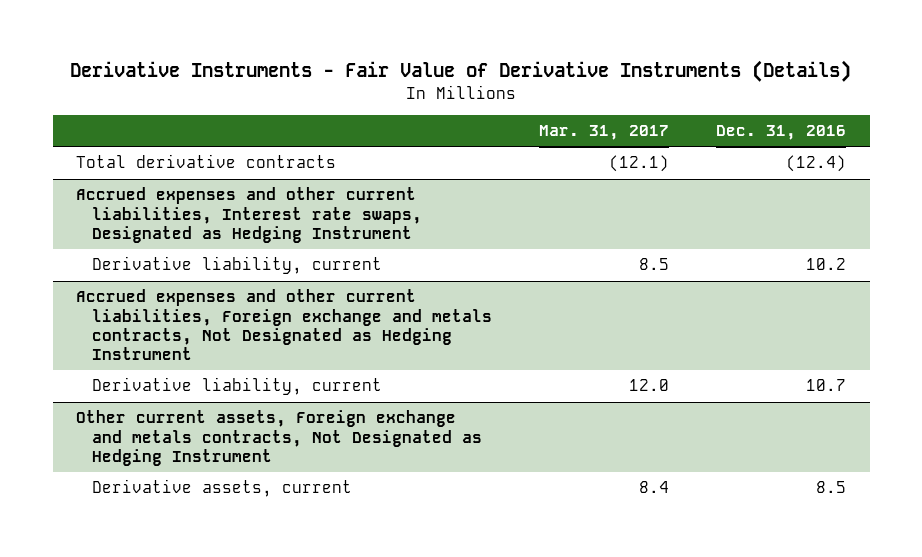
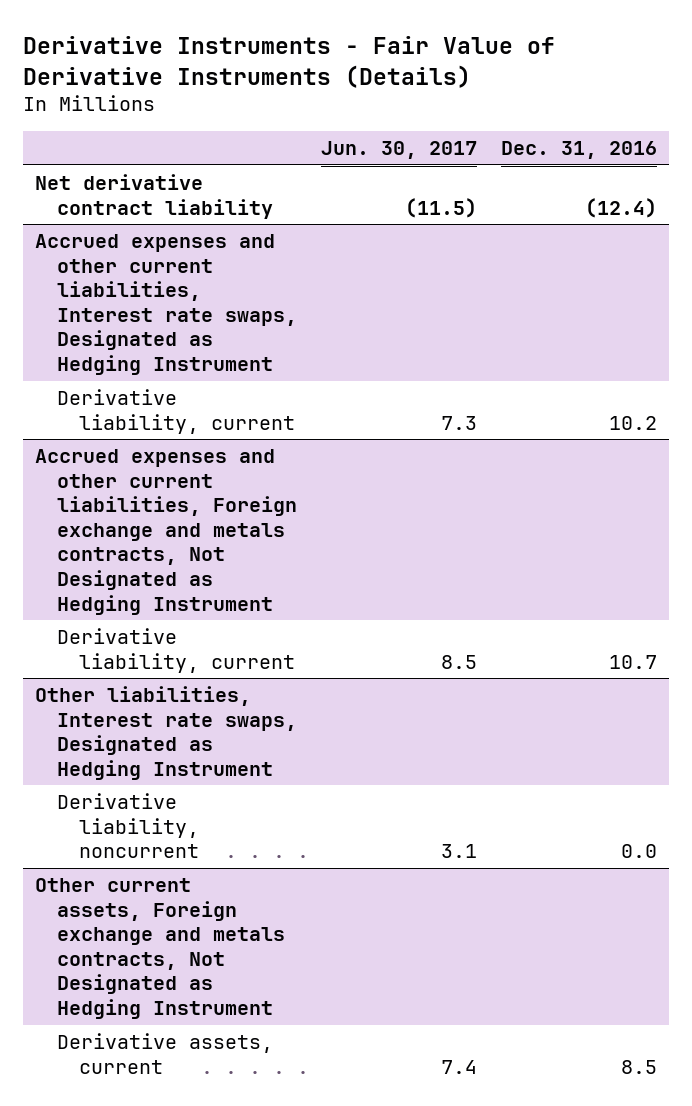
[539,125,670,141] Mar. 31, 2017 -> none
none -> [320,141,477,160] Jun. 30, 2017
[75,154,336,169] Total derivative contracts -> [35,173,273,219] Net derivative contract liability
none -> [35,685,297,780] Other liabilities, Interest rate swaps, Designated as Hedging Instrument
none -> [56,792,199,859] Derivative liability, noncurrent

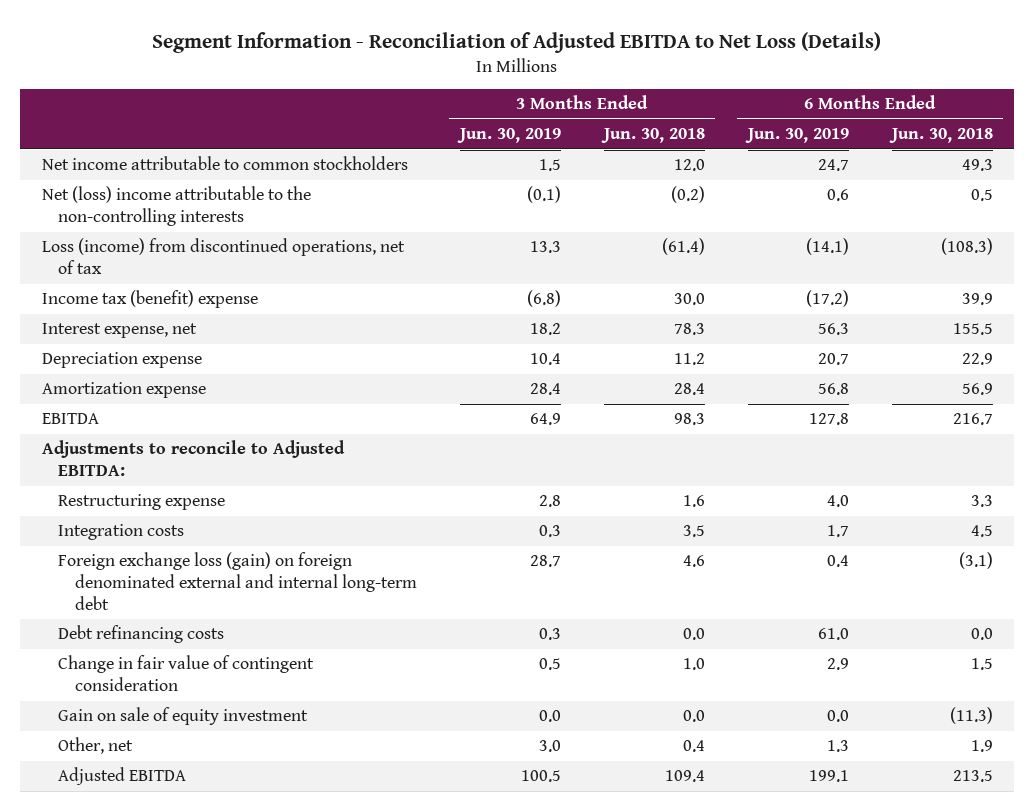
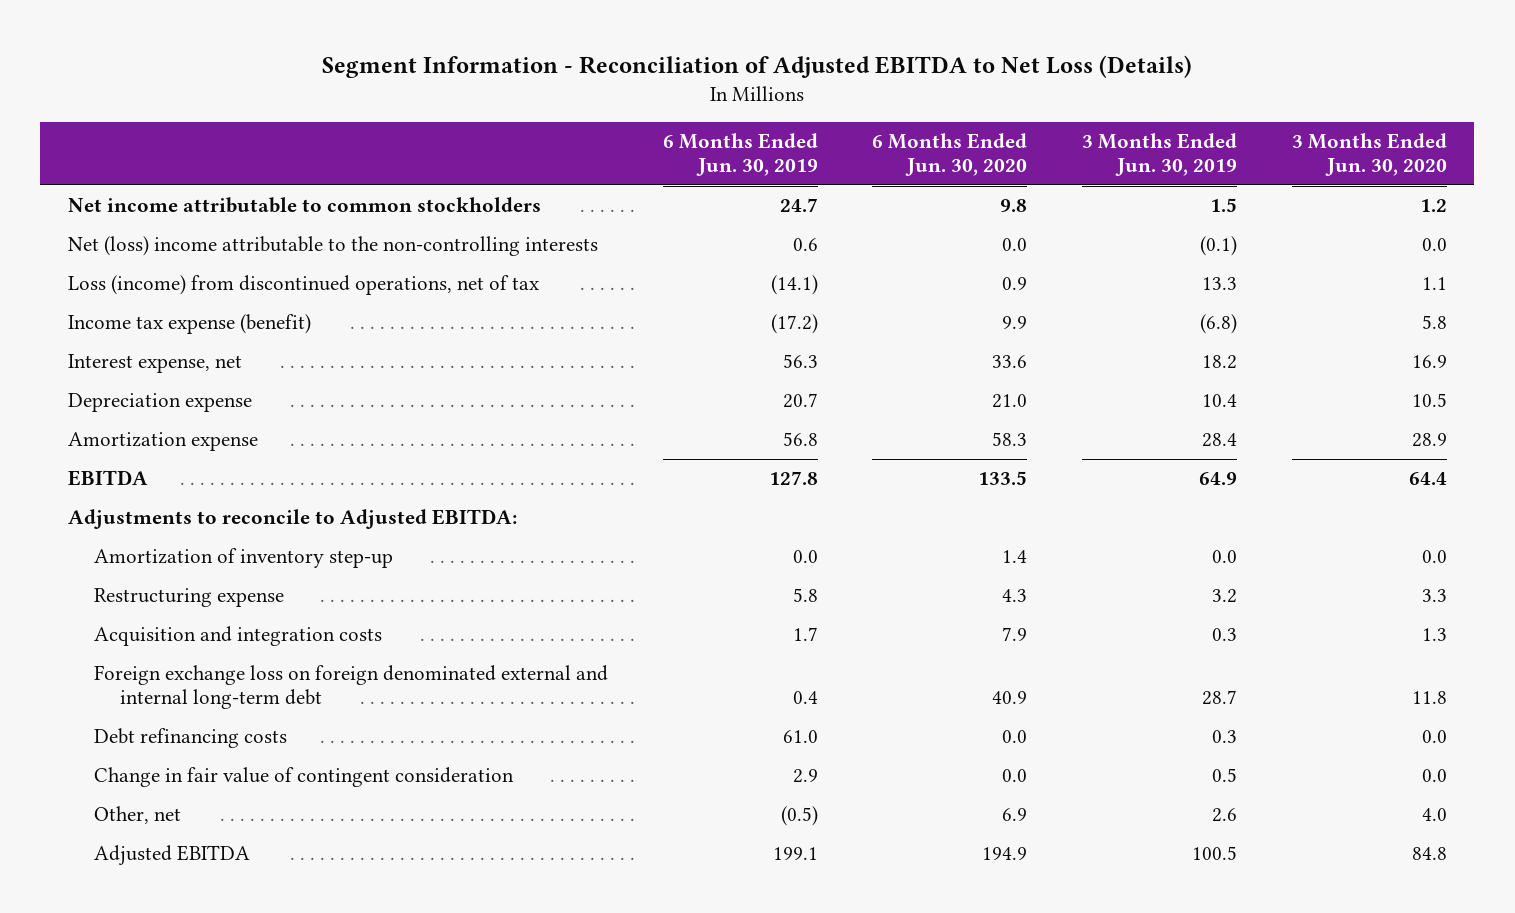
[600,128,705,144] Jun. 30, 2018 -> none
[888,128,993,144] Jun. 30, 2018 -> none
none -> [872,133,1028,177] 6 Months Ended Jun. 30, 2020
none -> [1291,133,1447,177] 3 Months Ended Jun. 30, 2020
[41,290,258,309] Income tax (benefit) expense -> [67,314,311,335] Income tax expense (benefit)
none -> [93,548,393,569] Amortization of inventory step-up
[538,495,561,508] 2.8 -> [1212,589,1238,604] 3.2
[826,495,849,508] 4.0 -> [792,588,818,603] 5.8
[58,524,185,541] Integration costs -> [93,626,382,647] Acquisition and integration costs
[58,552,417,611] Foreign exchange loss (gain) on foreign denominated external and internal long-term debt -> [93,665,608,710] Foreign exchange loss on foreign denominated external and internal long-term debt
[58,707,309,726] Gain on sale of equity investment -> none
[538,740,561,753] 3.0 -> [1212,808,1238,823] 2.6
[826,740,849,753] 1.3 -> [780,806,818,827] (0.5)

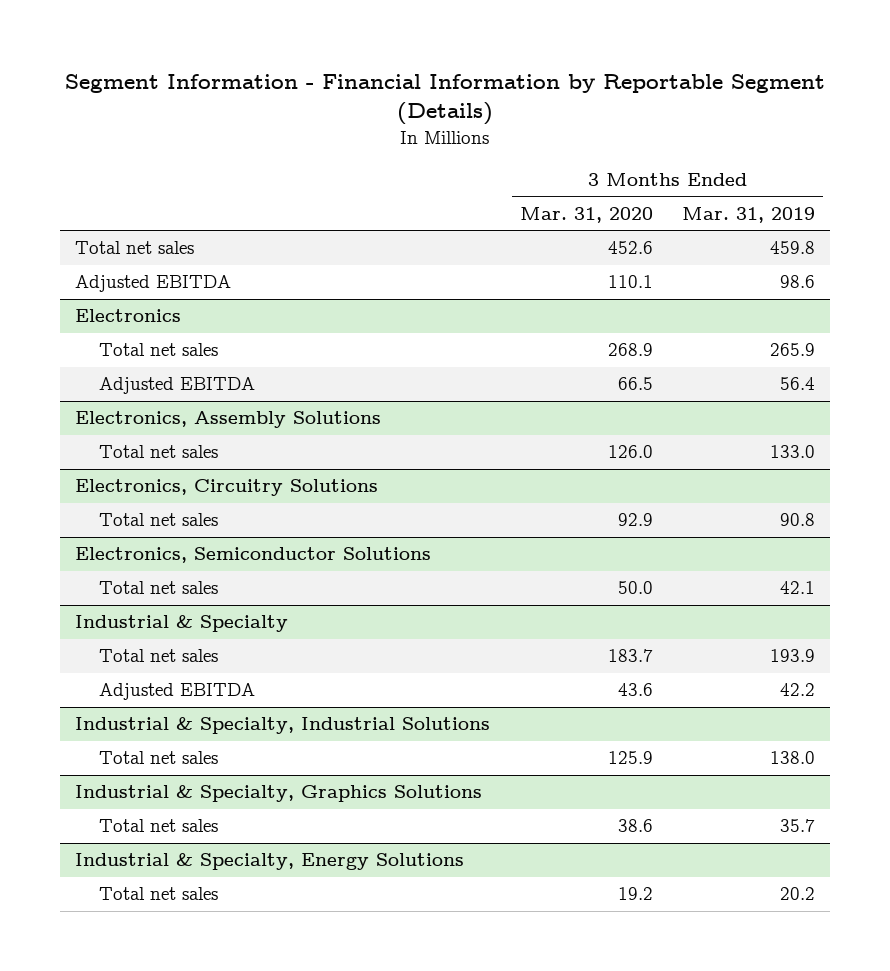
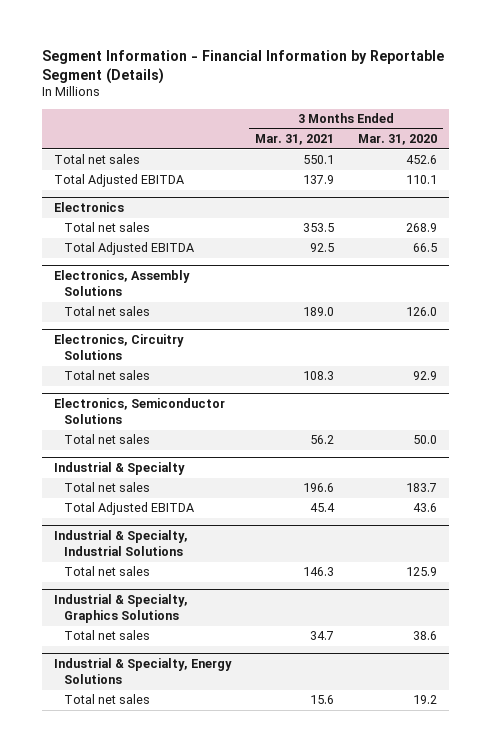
[682,206,816,223] Mar. 31, 2019 -> none
none -> [255,134,335,146] Mar. 31, 2021
[74,275,231,293] Adjusted EBITDA -> [53,174,184,188] Total Adjusted EBITDA
[98,377,255,395] Adjusted EBITDA -> [64,242,195,256] Total Adjusted EBITDA
[98,683,255,701] Adjusted EBITDA -> [64,502,195,516] Total Adjusted EBITDA

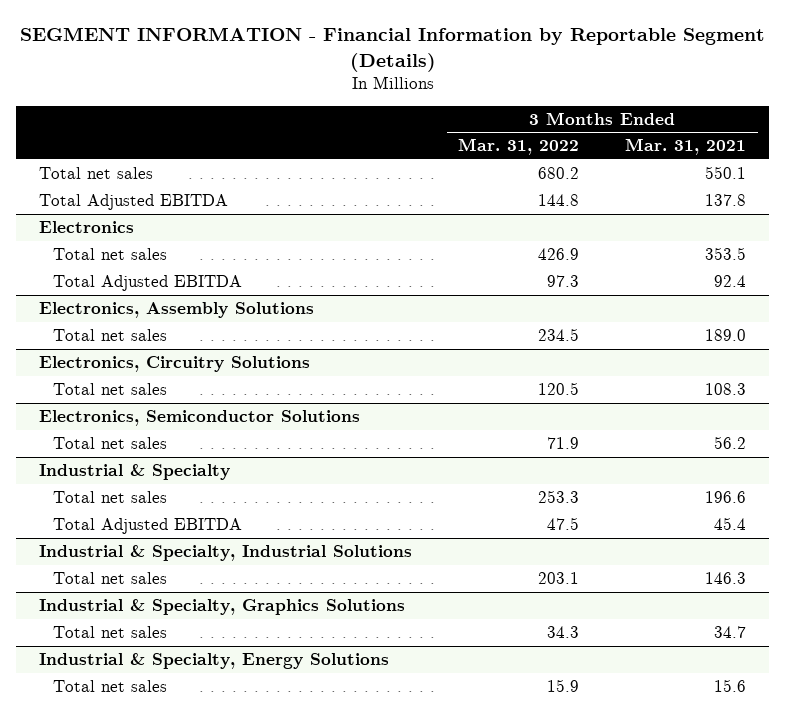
[41,49,444,84] Segment Information - Financial Information by Reportable Segment (Details) -> [19,27,765,72] SEGMENT INFORMATION - Financial Information by Reportable Segment (Details)
[358,134,438,146] Mar. 31, 2020 -> none
none -> [458,138,580,156] Mar. 31, 2022
[303,175,335,185] 137.9 -> [705,194,747,207] 137.8
[310,243,335,253] 92.5 -> [714,275,747,288] 92.4

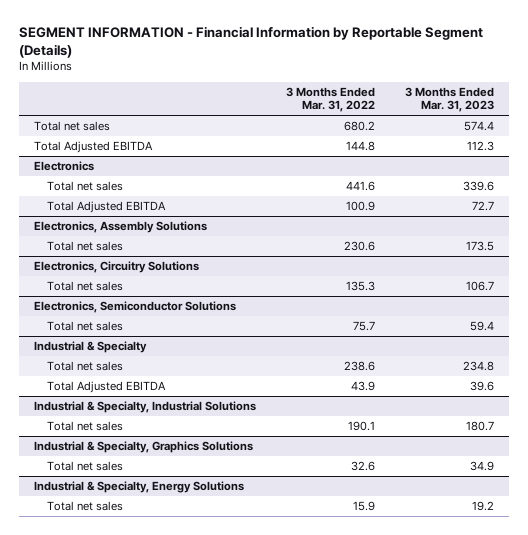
[625,138,747,156] Mar. 31, 2021 -> none
none -> [405,87,495,113] 3 Months Ended Mar. 31, 2023
[538,248,580,261] 426.9 -> [346,181,376,192] 441.6
[547,275,580,288] 97.3 -> [346,201,376,212] 100.9
[538,328,580,342] 234.5 -> [344,241,376,252] 230.6
[538,382,580,396] 120.5 -> [346,281,376,292] 135.3
[547,437,580,450] 71.9 -> [353,321,376,332] 75.7
[538,490,580,504] 253.3 -> [344,361,376,372] 238.6
[547,517,580,531] 47.5 -> [351,381,376,392] 43.9
[538,572,580,585] 203.1 -> [348,421,376,432] 190.1
[547,626,580,639] 34.3 -> [351,461,376,472] 32.6

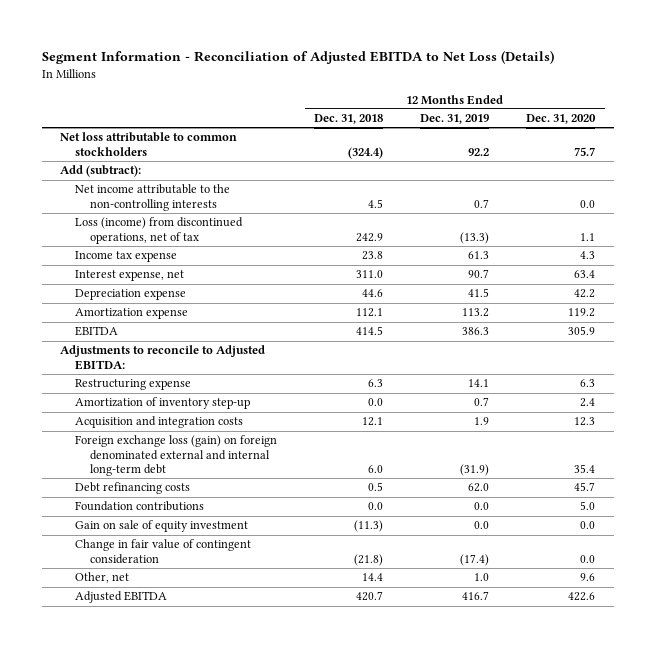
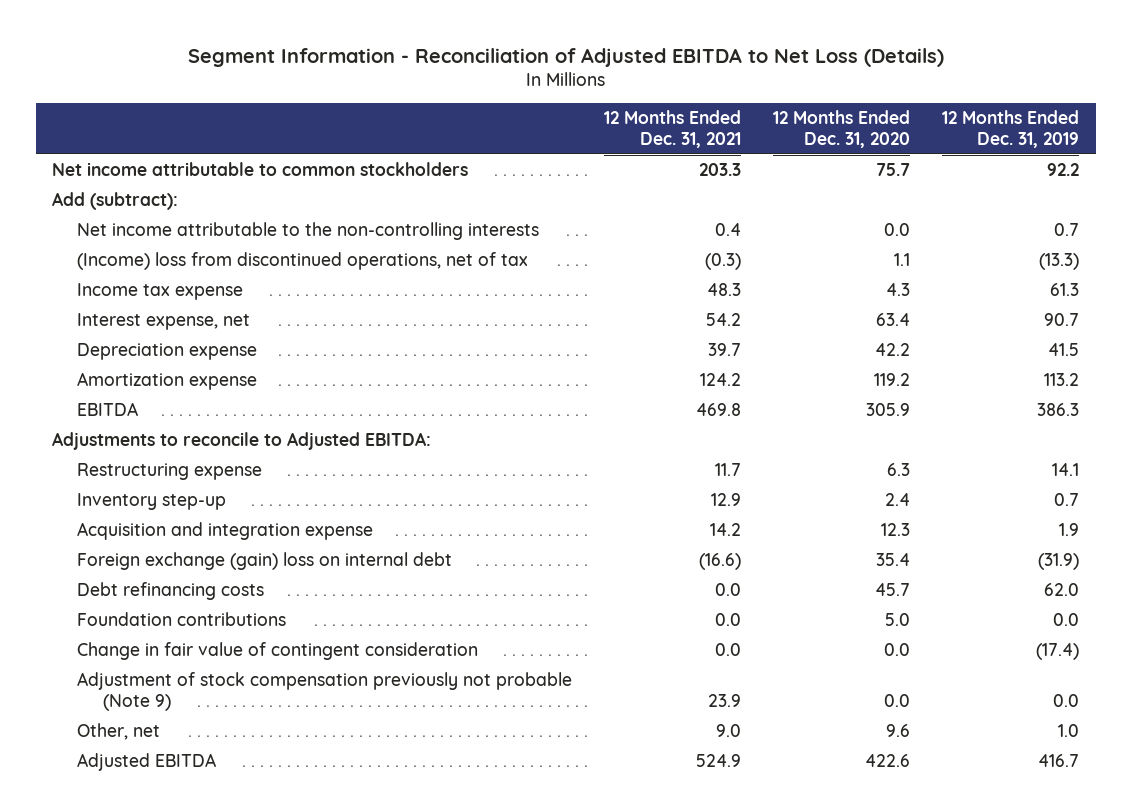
[314,114,384,125] Dec. 31, 2018 -> none
none -> [604,110,742,148] 12 Months Ended Dec. 31, 2021
[60,132,238,156] Net loss attributable to common stockholders -> [51,162,468,177] Net income attributable to common stockholders
[75,217,244,244] Loss (income) from discontinued operations, net of tax -> [77,252,529,271] (Income) loss from discontinued operations, net of tax
[75,397,251,410] Amortization of inventory step-up -> [77,493,227,511] Inventory step-up
[75,416,244,429] Acquisition and integration costs -> [77,522,374,541] Acquisition and integration expense
[75,435,278,476] Foreign exchange loss (gain) on foreign denominated external and internal long-term debt -> [77,552,453,571] Foreign exchange (gain) loss on internal debt
[75,520,249,533] Gain on sale of equity investment -> none
none -> [77,672,573,711] Adjustment of stock compensation previously not probable (Note 9)

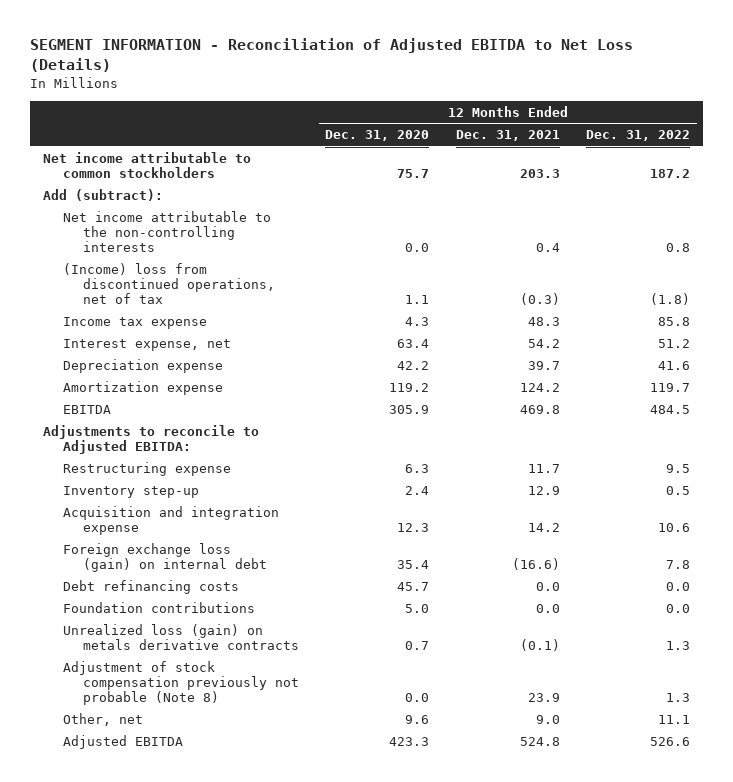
[187,47,944,67] Segment Information - Reconciliation of Adjusted EBITDA to Net Loss (Details) -> [29,37,633,73] SEGMENT INFORMATION - Reconciliation of Adjusted EBITDA to Net Loss (Details)
[942,110,1080,148] 12 Months Ended Dec. 31, 2019 -> none
none -> [586,130,691,142] Dec. 31, 2022
[77,552,453,571] Foreign exchange (gain) loss on internal debt -> [62,542,267,573] Foreign exchange loss (gain) on internal debt
[77,642,479,661] Change in fair value of contingent consideration -> none
none -> [62,623,299,651] Unrealized loss (gain) on metals derivative contracts
[77,672,573,711] Adjustment of stock compensation previously not probable (Note 9) -> [62,660,299,706] Adjustment of stock compensation previously not probable (Note 8)
[696,754,742,768] 524.9 -> [519,736,560,746] 524.8
[865,754,911,768] 422.6 -> [389,736,430,746] 423.3

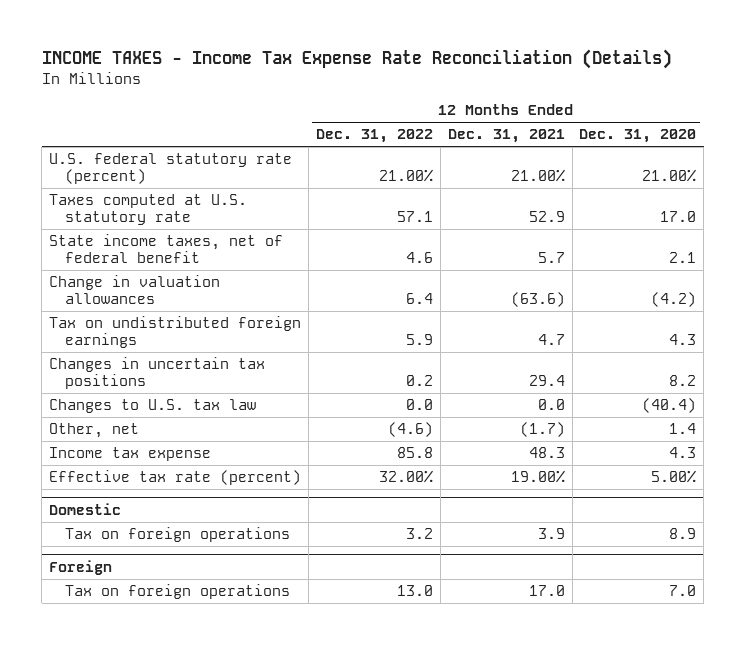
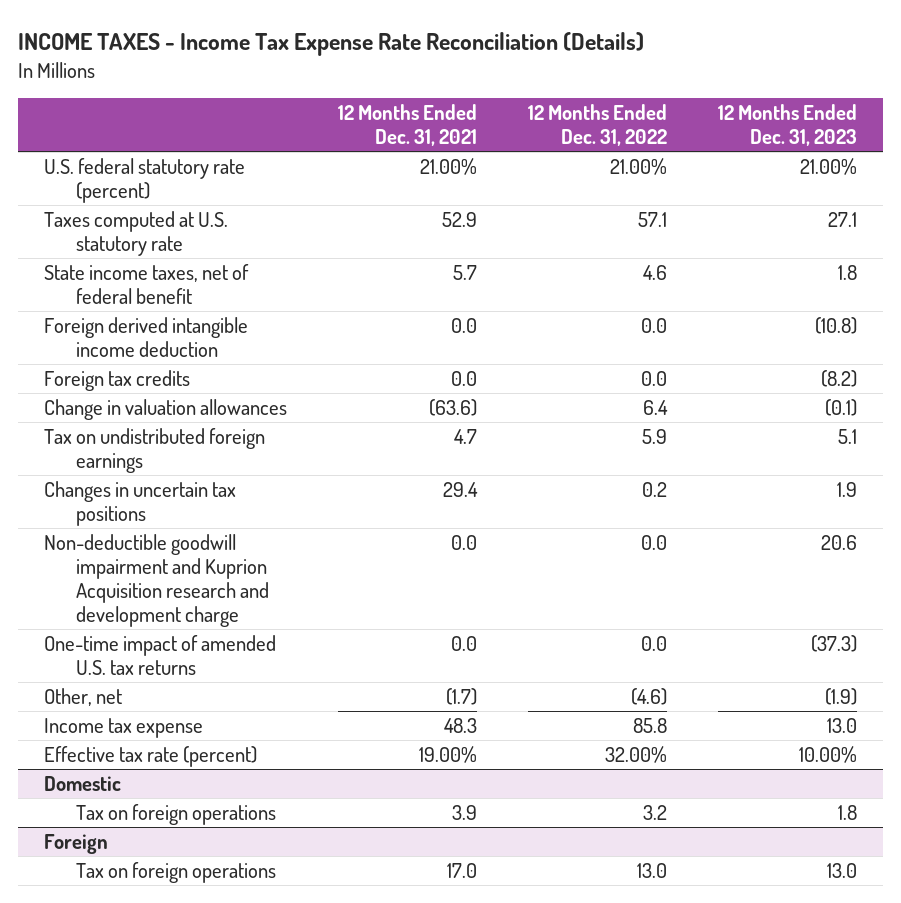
[579,129,697,144] Dec. 31, 2020 -> none
none -> [718,104,858,147] 12 Months Ended Dec. 31, 2023
none -> [43,317,248,357] Foreign derived intangible income deduction
none -> [43,370,190,392] Foreign tax credits
[49,399,257,414] Changes to U.S. tax law -> none
none -> [43,534,270,627] Non-deductible goodwill impairment and Kuprion Acquisition research and development charge
none -> [43,635,276,675] One-time impact of amended U.S. tax returns

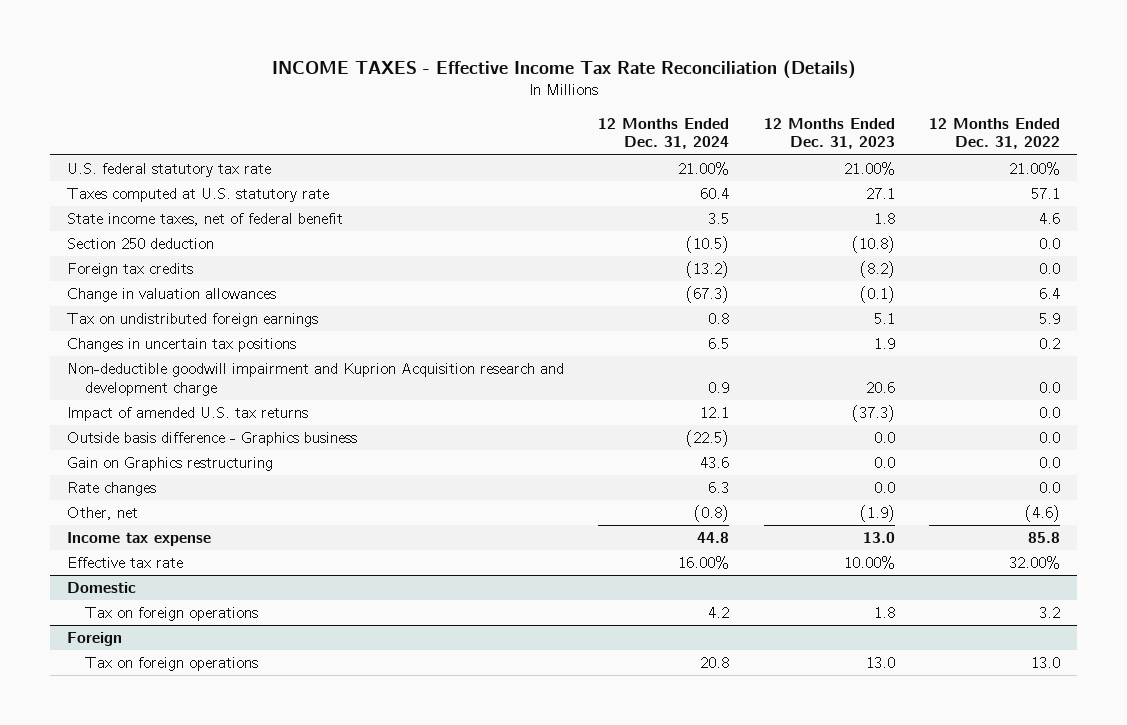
[18,32,645,57] INCOME TAXES - Income Tax Expense Rate Reconciliation (Details) -> [271,60,856,80] INCOME TAXES - Effective Income Tax Rate Reconciliation (Details)
[338,104,478,147] 12 Months Ended Dec. 31, 2021 -> none
none -> [598,117,730,150] 12 Months Ended Dec. 31, 2024
[43,158,245,203] U.S. federal statutory rate (percent) -> [67,163,272,178] U.S. federal statutory tax rate
[43,317,248,357] Foreign derived intangible income deduction -> none
none -> [67,238,215,250] Section 250 deduction
[43,635,276,675] One-time impact of amended U.S. tax returns -> [67,407,309,422] Impact of amended U.S. tax returns
none -> [67,432,358,447] Outside basis difference - Graphics business
none -> [67,457,274,472] Gain on Graphics restructuring
none -> [67,482,157,497] Rate changes
[43,746,257,768] Effective tax rate (percent) -> [67,557,184,569] Effective tax rate

